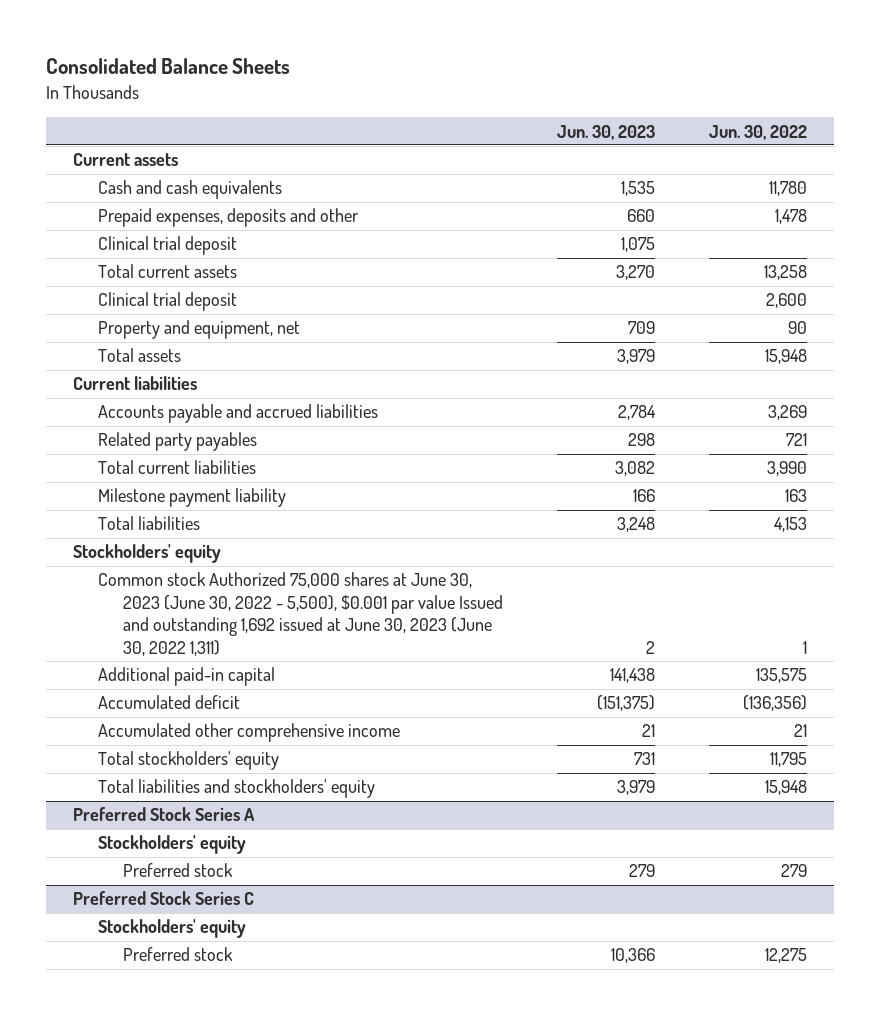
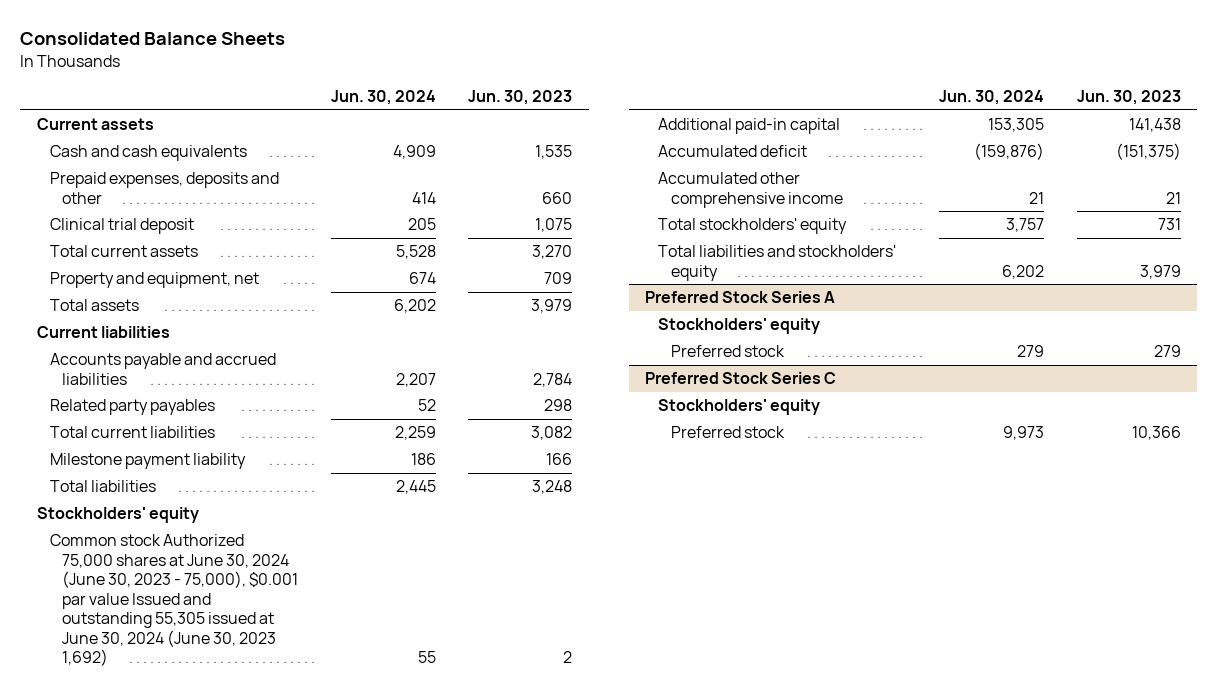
[709,124,808,140] Jun. 30, 2022 -> none
none -> [330,90,436,106] Jun. 30, 2024
[98,292,238,312] Clinical trial deposit -> none
[98,572,504,656] Common stock Authorized 75,000 shares at June 30, 2023 (June 30, 2022 - 5,500), $0.001 par value Issued and outstanding 1,692 issued at June 30, 2023 (June 30, 2022 1,311) -> [49,534,299,667] Common stock Authorized 75,000 shares at June 30, 2024 (June 30, 2023 - 75,000), $0.001 par value Issued and outstanding 55,305 issued at June 30, 2024 (June 30, 2023 1,692)

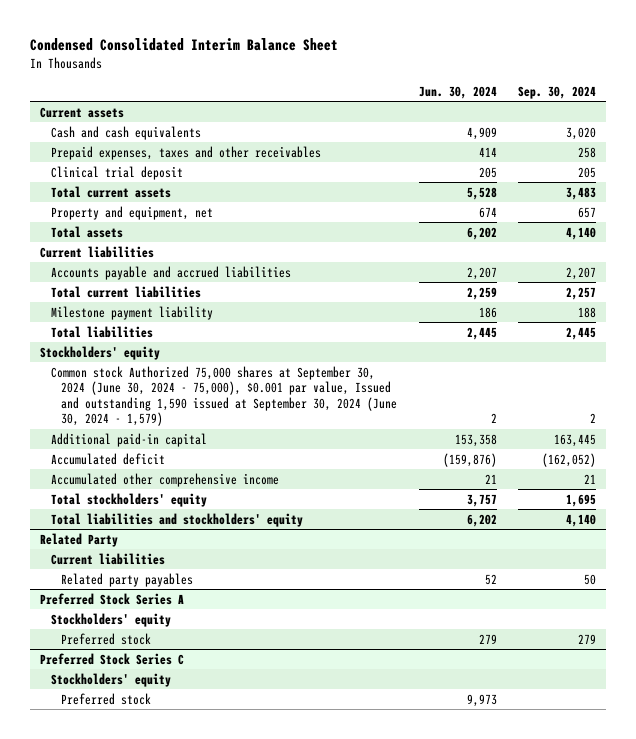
[20,32,286,46] Consolidated Balance Sheets -> [29,38,338,52] Condensed Consolidated Interim Balance Sheet
[468,90,573,106] Jun. 30, 2023 -> none
none -> [517,85,596,99] Sep. 30, 2024
[49,172,279,204] Prepaid expenses, deposits and other -> [50,145,321,160] Prepaid expenses, taxes and other receivables
[49,399,215,416] Related party payables -> none
[49,534,299,667] Common stock Authorized 75,000 shares at June 30, 2024 (June 30, 2023 - 75,000), $0.001 par value Issued and outstanding 55,305 issued at June 30, 2024 (June 30, 2023 1,692) -> [50,365,398,427] Common stock Authorized 75,000 shares at September 30, 2024 (June 30, 2024 - 75,000), $0.001 par value, Issued and outstanding 1,590 issued at September 30, 2024 (June 30, 2024 - 1,579)
[417,651,436,664] 55 -> [490,413,497,424] 2
[988,118,1045,133] 153,305 -> [454,433,497,447] 153,358
none -> [40,532,119,547] Related Party
none -> [50,552,165,565] Current liabilities
none -> [61,572,194,587] Related party payables

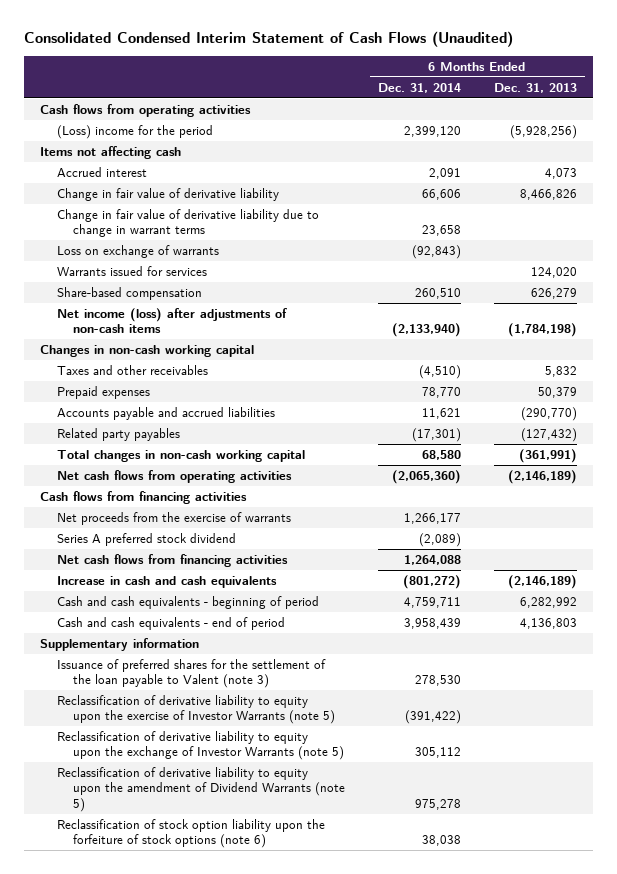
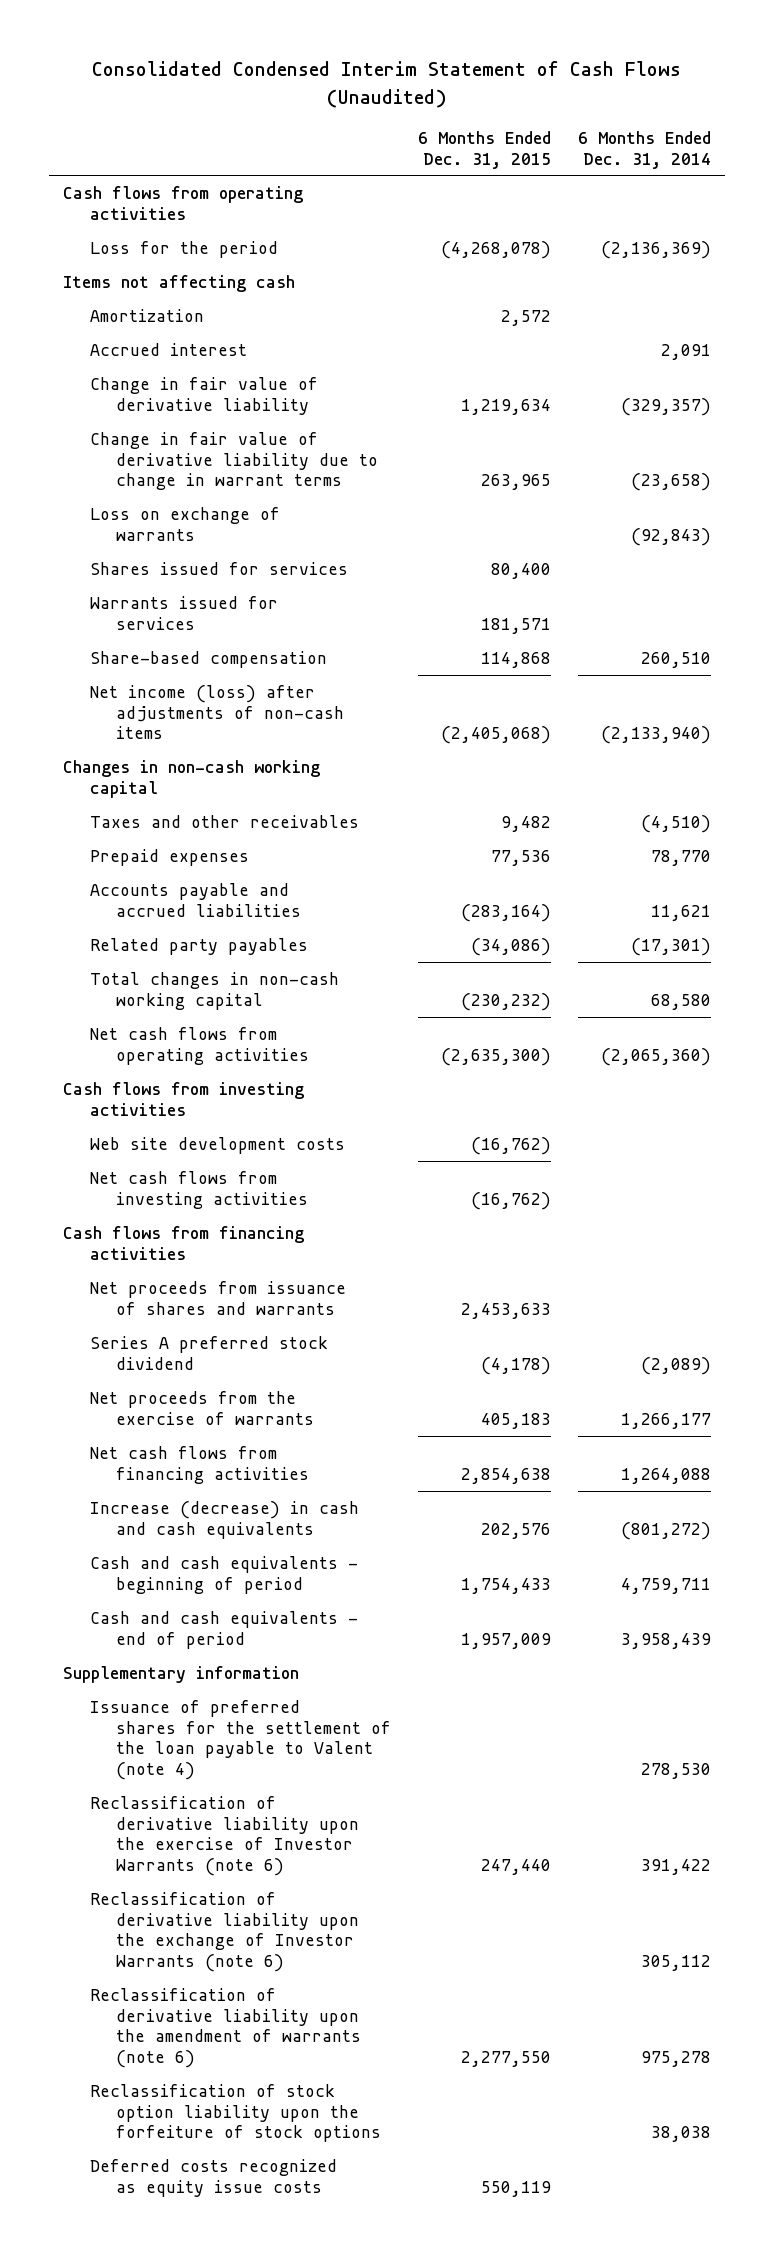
[493,82,577,93] Dec. 31, 2013 -> none
none -> [418,130,552,169] 6 Months Ended Dec. 31, 2015
[56,124,213,139] (Loss) income for the period -> [89,240,278,258] Loss for the period
[403,125,461,137] 2,399,120 -> [601,240,712,259] (2,136,369)
none -> [89,308,204,322] Amortization
[421,188,461,200] 66,606 -> [621,397,712,416] (329,357)
[421,225,461,237] 23,658 -> [631,473,712,492] (23,658)
none -> [89,561,348,575] Shares issued for services
none -> [62,1081,304,1116] Cash flows from investing activities
none -> [89,1136,345,1154] Web site development costs
none -> [89,1170,309,1209] Net cash flows from investing activities
none -> [89,1280,346,1315] Net proceeds from issuance of shares and warrants
[56,511,291,525] Net proceeds from the exercise of warrants -> [89,1390,315,1425] Net proceeds from the exercise of warrants
[56,575,277,588] Increase in cash and cash equivalents -> [89,1500,359,1539] Increase (decrease) in cash and cash equivalents
[56,658,326,689] Issuance of preferred shares for the settlement of the loan payable to Valent (note 3) -> [89,1699,392,1781] Issuance of preferred shares for the settlement of the loan payable to Valent (note 4)
[56,694,336,725] Reclassification of derivative liability to equity upon the exercise of Investor Warrants (note 5) -> [89,1795,360,1877] Reclassification of derivative liability upon the exercise of Investor Warrants (note 6)
[404,710,461,725] (391,422) -> [641,1859,712,1876] 391,422
[56,730,345,761] Reclassification of derivative liability to equity upon the exchange of Investor Warrants (note 5) -> [89,1891,360,1973] Reclassification of derivative liability upon the exchange of Investor Warrants (note 6)
[56,766,346,812] Reclassification of derivative liability to equity upon the amendment of Dividend Warrants (note 5) -> [89,1987,362,2069] Reclassification of derivative liability upon the amendment of warrants (note 6)
[56,818,325,849] Reclassification of stock option liability upon the forfeiture of stock options (note 6) -> [89,2083,382,2143] Reclassification of stock option liability upon the forfeiture of stock options
none -> [89,2158,337,2197] Deferred costs recognized as equity issue costs

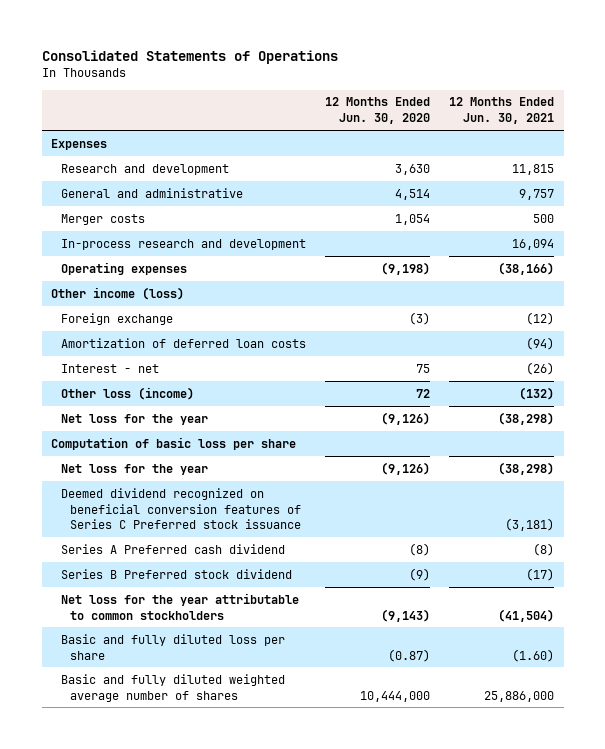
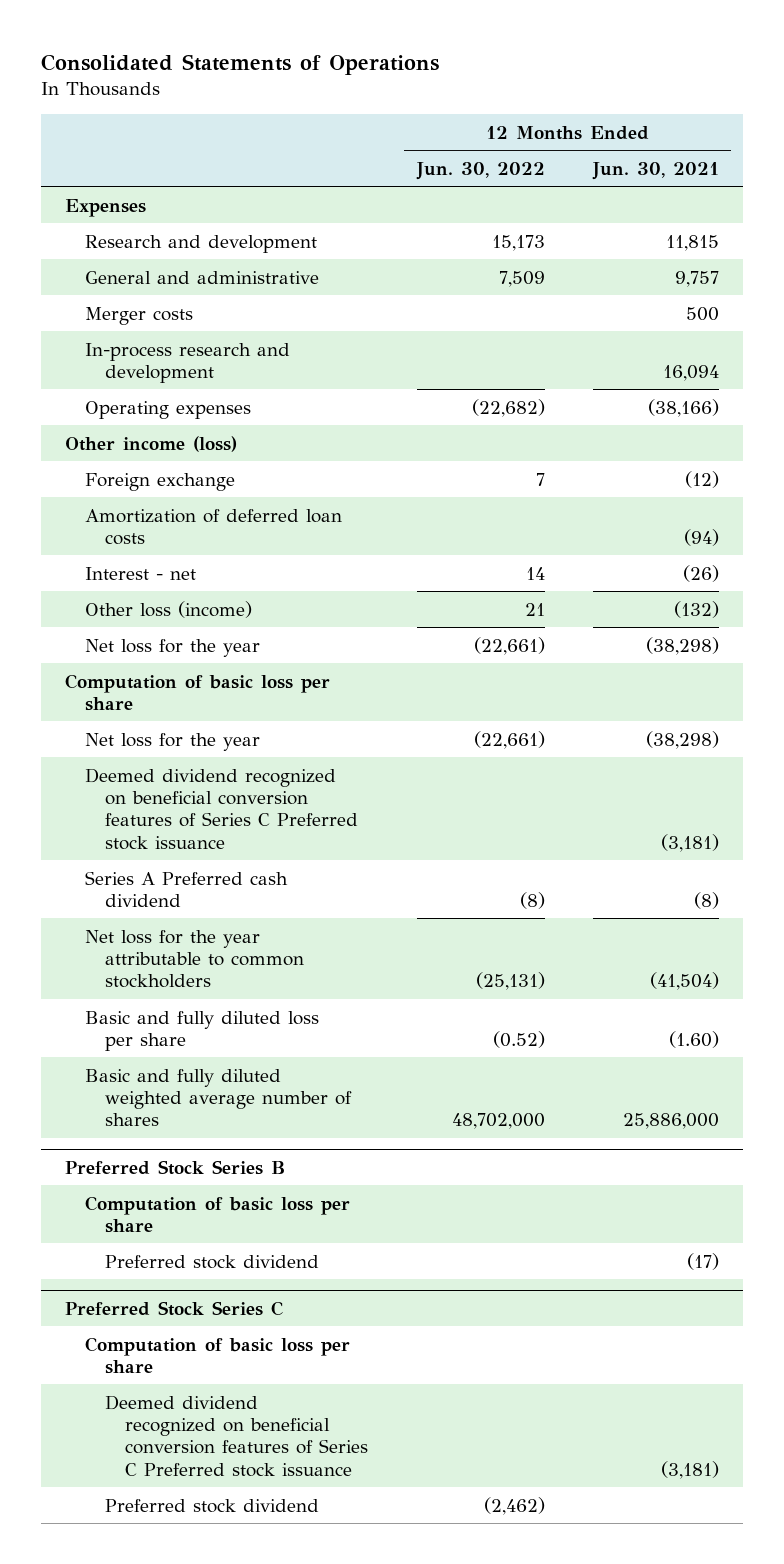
[324,97,430,125] 12 Months Ended Jun. 30, 2020 -> none
none -> [415,161,545,180] Jun. 30, 2022
[60,568,292,579] Series B Preferred stock dividend -> none
none -> [64,1159,285,1175] Preferred Stock Series B
none -> [84,1195,350,1233] Computation of basic loss per share
none -> [104,1254,319,1269] Preferred stock dividend
none -> [64,1300,283,1316] Preferred Stock Series C
none -> [84,1336,350,1374] Computation of basic loss per share
none -> [104,1394,369,1477] Deemed dividend recognized on beneficial conversion features of Series C Preferred stock issuance
none -> [104,1498,319,1513] Preferred stock dividend

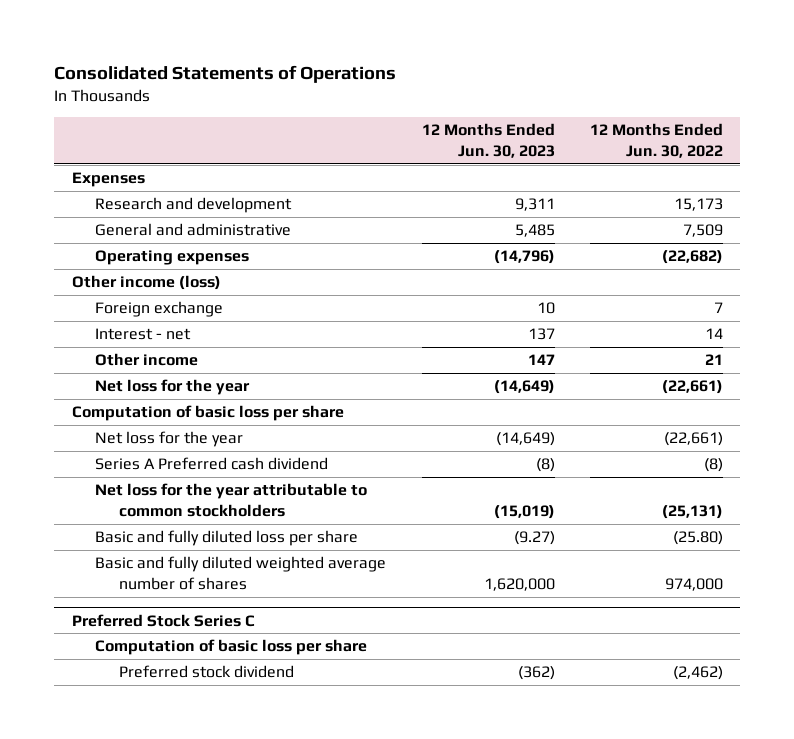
[592,161,720,180] Jun. 30, 2021 -> none
none -> [421,123,555,159] 12 Months Ended Jun. 30, 2023
[84,306,193,325] Merger costs -> none
[84,342,290,383] In-process research and development -> none
[84,508,342,545] Amortization of deferred loan costs -> none
[84,600,252,618] Other loss (income) -> [95,353,199,367] Other income
[84,767,358,850] Deemed dividend recognized on beneficial conversion features of Series C Preferred stock issuance -> none
[64,1159,285,1175] Preferred Stock Series B -> none
[84,1195,350,1233] Computation of basic loss per share -> none
[104,1254,319,1269] Preferred stock dividend -> none
[492,1030,545,1048] (0.52) -> [672,531,723,546] (25.80)
[451,1113,545,1130] 48,702,000 -> [664,578,723,592] 974,000
[104,1394,369,1477] Deemed dividend recognized on beneficial conversion features of Series C Preferred stock issuance -> none

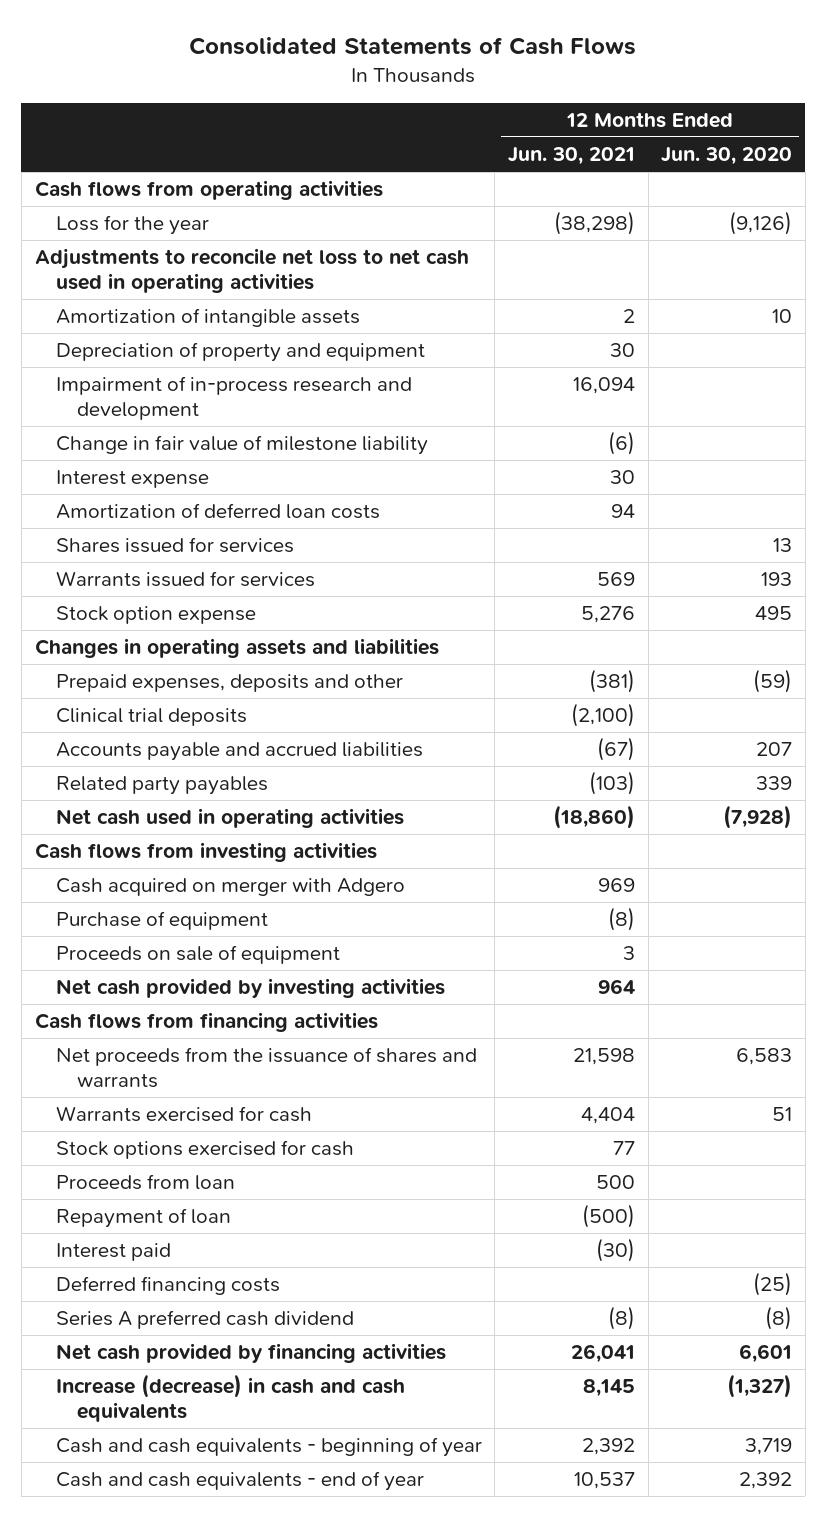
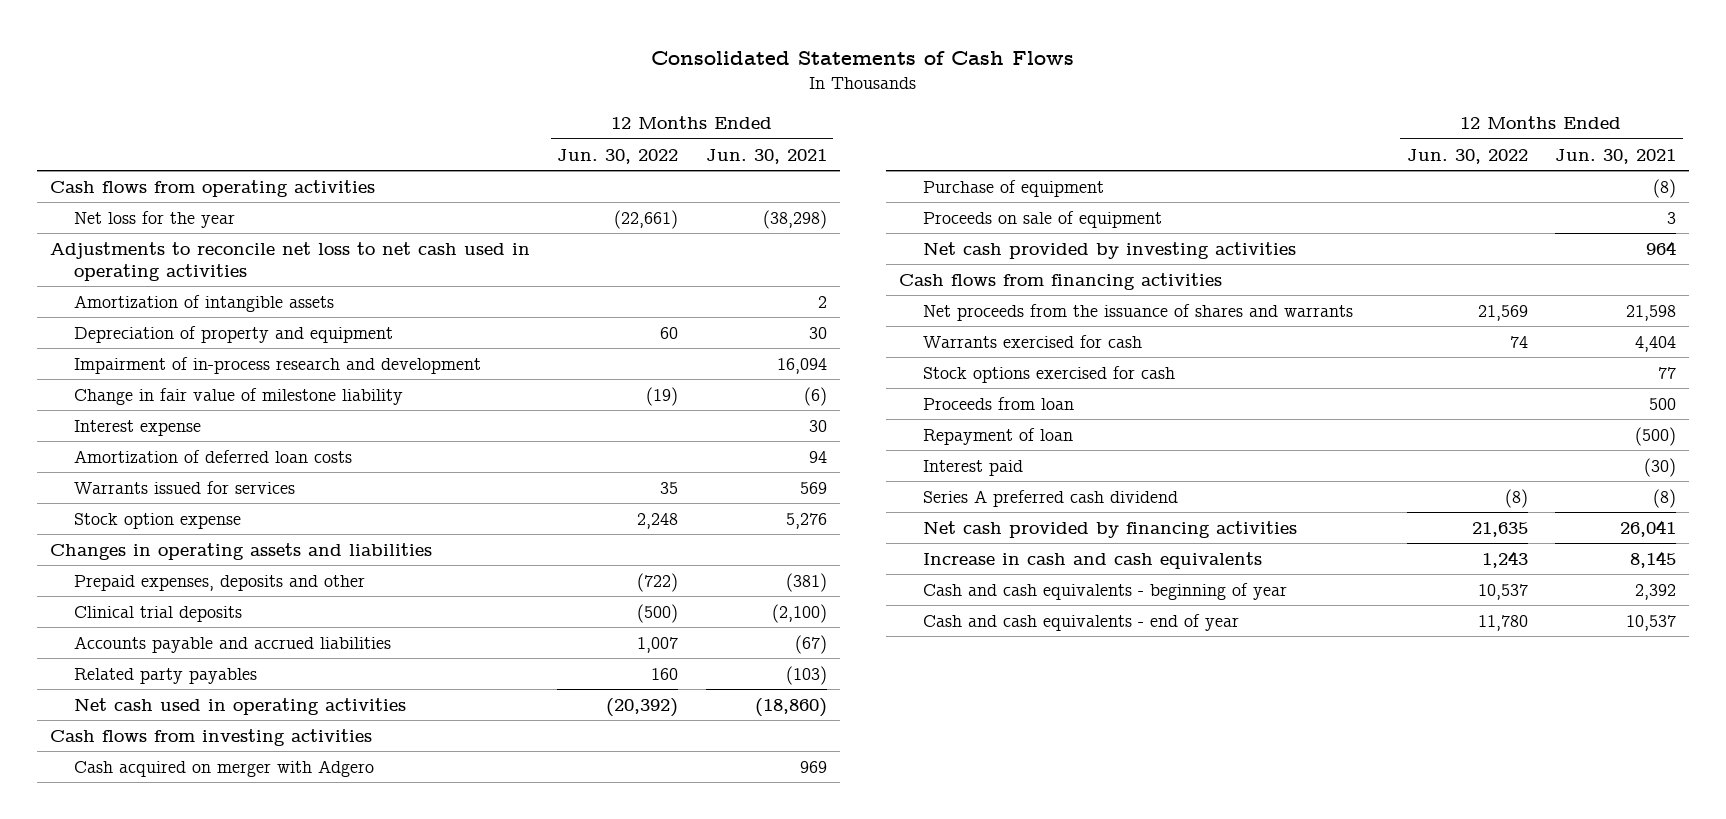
[661,147,793,166] Jun. 30, 2020 -> none
none -> [557,148,679,164] Jun. 30, 2022
[55,215,209,236] Loss for the year -> [74,210,236,228] Net loss for the year
[55,537,294,554] Shares issued for services -> none
[55,1276,280,1296] Deferred financing costs -> none
[55,1374,405,1423] Increase (decrease) in cash and cash equivalents -> [923,551,1263,569] Increase in cash and cash equivalents

